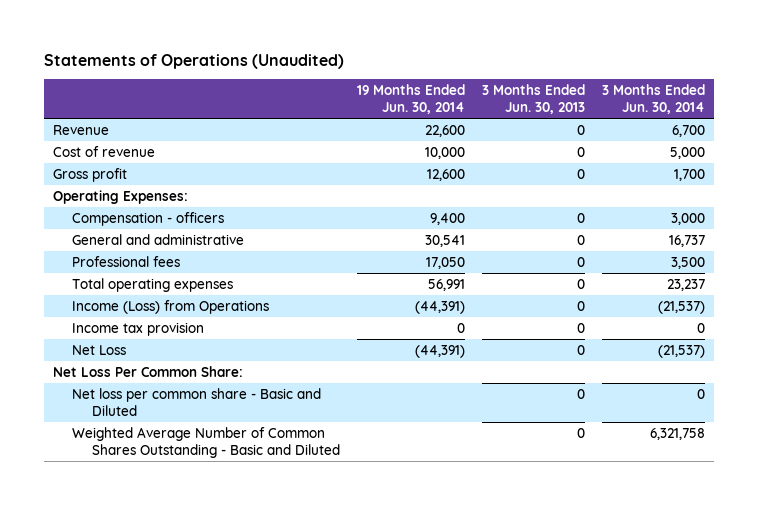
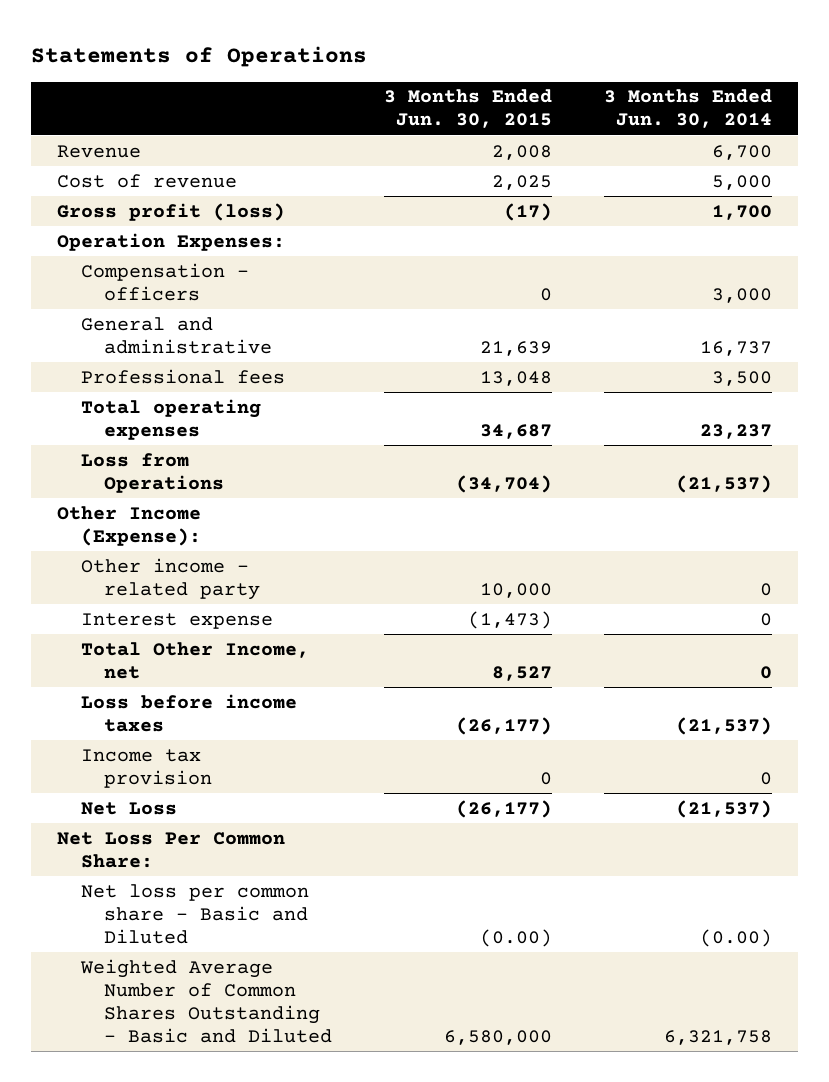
[44,53,345,69] Statements of Operations (Unaudited) -> [30,45,367,67] Statements of Operations
[356,84,465,115] 19 Months Ended Jun. 30, 2014 -> none
[482,84,586,115] 3 Months Ended Jun. 30, 2013 -> none
none -> [384,89,553,129] 3 Months Ended Jun. 30, 2015
[53,167,128,182] Gross profit -> [56,202,285,221] Gross profit (loss)
[53,189,189,204] Operating Expenses: -> [56,232,285,251] Operation Expenses:
[72,299,270,314] Income (Loss) from Operations -> [80,452,225,493] Loss from Operations
none -> [56,505,201,546] Other Income (Expense):
none -> [80,557,261,600] Other income - related party
none -> [80,612,273,629] Interest expense
none -> [80,641,309,679] Total Other Income, net
none -> [80,693,297,732] Loss before income taxes
[697,388,706,399] 0 -> [700,928,773,947] (0.00)

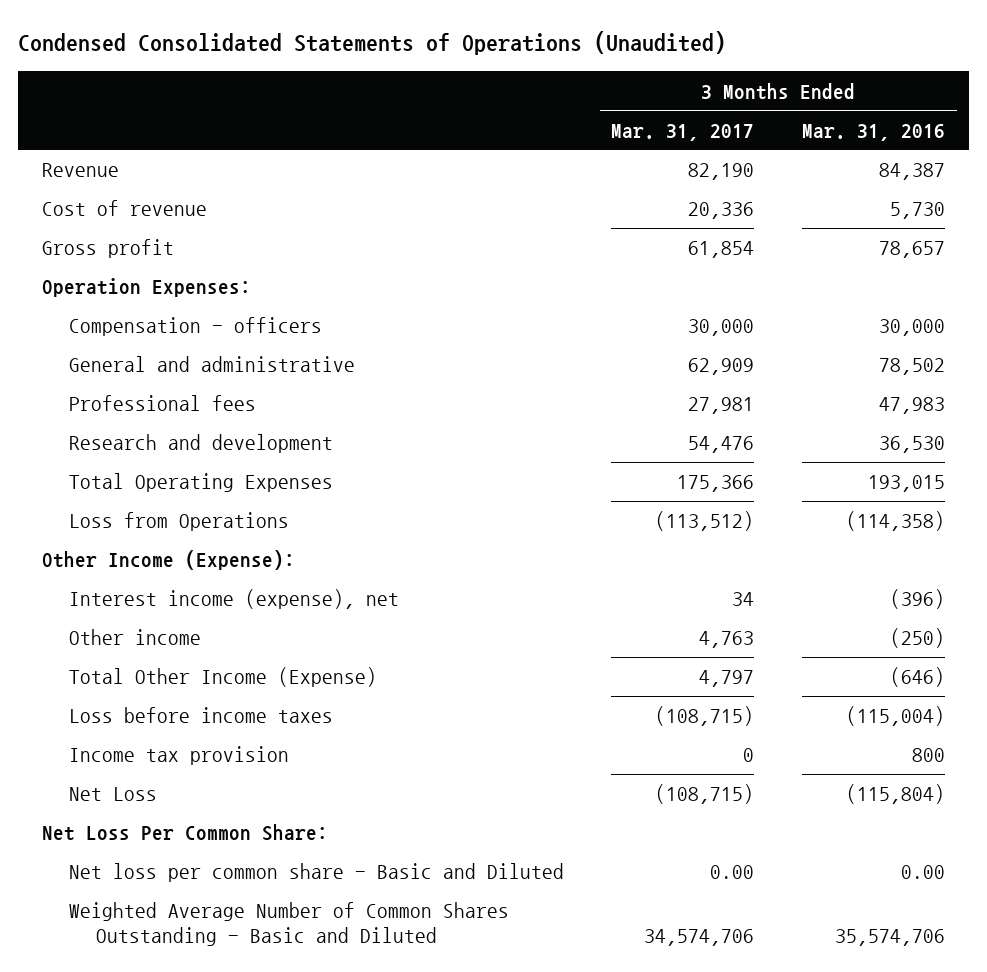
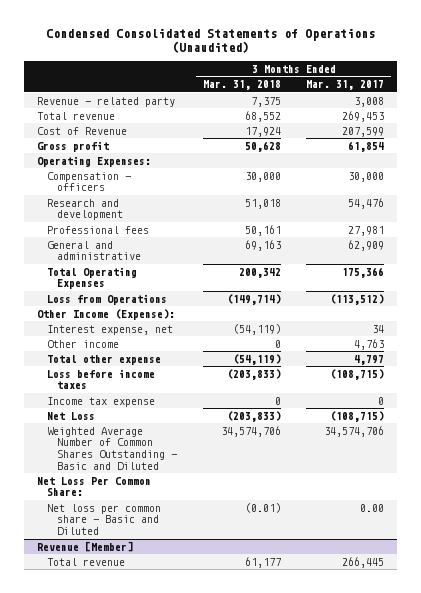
[802,123,946,141] Mar. 31, 2016 -> none
none -> [202,80,281,91] Mar. 31, 2018
none -> [36,96,175,107] Revenue - related party
[41,163,119,178] Revenue -> [36,111,115,120] Total revenue
[688,163,755,181] 82,190 -> [342,110,385,122] 269,453
[41,200,207,217] Cost of revenue -> [36,126,127,135] Cost of Revenue
[688,202,755,220] 20,336 -> [342,126,385,137] 207,599
[41,278,251,298] Operation Expenses: -> [36,155,151,167] Operating Expenses:
[68,395,256,412] Professional fees -> [46,225,149,234] Professional fees
[68,356,355,373] General and administrative -> [46,240,142,261] General and administrative
[68,589,399,610] Interest income (expense), net -> [46,324,173,335] Interest expense, net
[68,667,377,688] Total Other Income (Expense) -> [46,354,161,365] Total other expense
[68,746,289,766] Income tax provision -> [46,396,155,407] Income tax expense
[68,902,509,946] Weighted Average Number of Common Shares Outstanding - Basic and Diluted -> [46,426,178,470] Weighted Average Number of Common Shares Outstanding - Basic and Diluted
none -> [36,540,133,552] Revenue [Member]
none -> [46,557,125,566] Total revenue

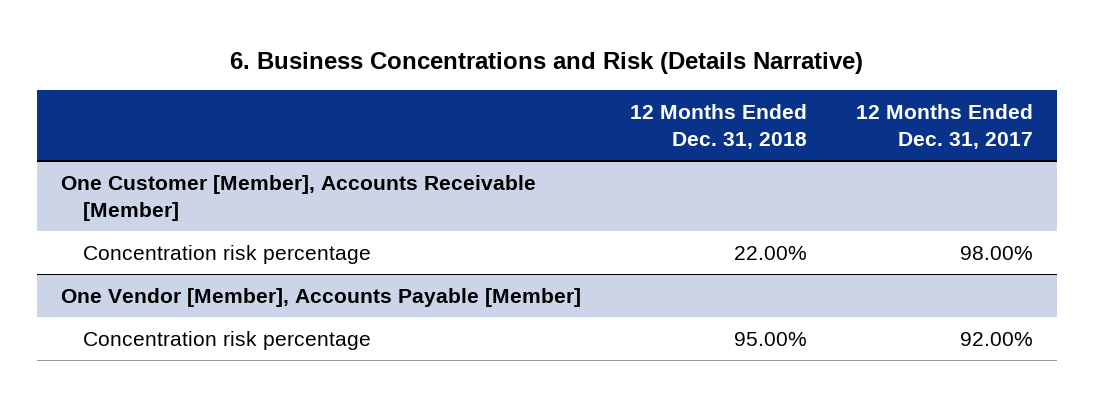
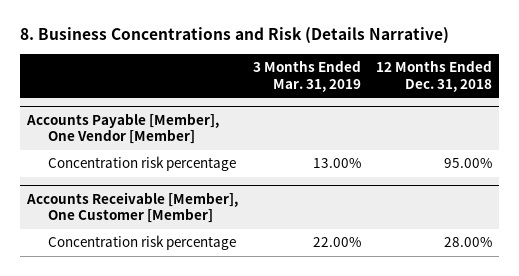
[230,52,864,75] 6. Business Concentrations and Risk (Details Narrative) -> [19,27,449,45] 8. Business Concentrations and Risk (Details Narrative)
[855,103,1033,149] 12 Months Ended Dec. 31, 2017 -> none
none -> [252,60,361,92] 3 Months Ended Mar. 31, 2019
[61,174,537,221] One Customer [Member], Accounts Receivable [Member] -> none
[82,244,371,264] Concentration risk percentage -> none
[61,287,582,307] One Vendor [Member], Accounts Payable [Member] -> [26,112,220,145] Accounts Payable [Member], One Vendor [Member]
none -> [26,191,239,224] Accounts Receivable [Member], One Customer [Member]
none -> [47,235,236,251] Concentration risk percentage

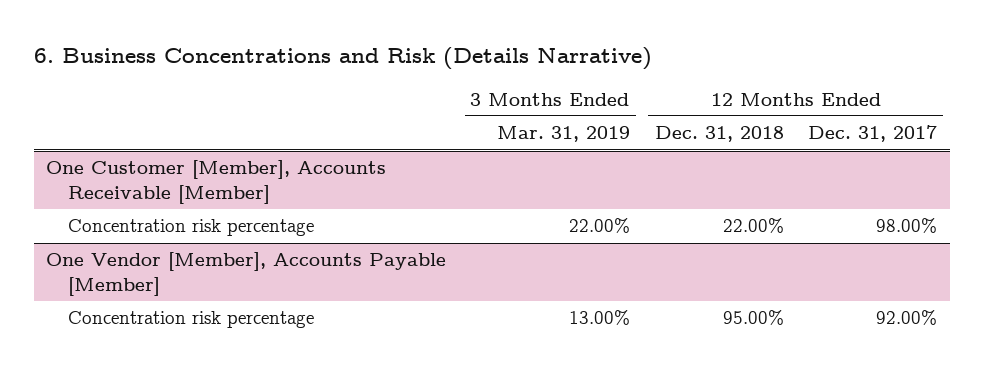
[19,27,449,45] 8. Business Concentrations and Risk (Details Narrative) -> [33,47,652,71] 6. Business Concentrations and Risk (Details Narrative)
none -> [808,125,938,143] Dec. 31, 2017
none -> [46,160,387,205] One Customer [Member], Accounts Receivable [Member]
none -> [67,219,314,237] Concentration risk percentage
[26,112,220,145] Accounts Payable [Member], One Vendor [Member] -> [46,252,447,297] One Vendor [Member], Accounts Payable [Member]
[26,191,239,224] Accounts Receivable [Member], One Customer [Member] -> none
[47,235,236,251] Concentration risk percentage -> none

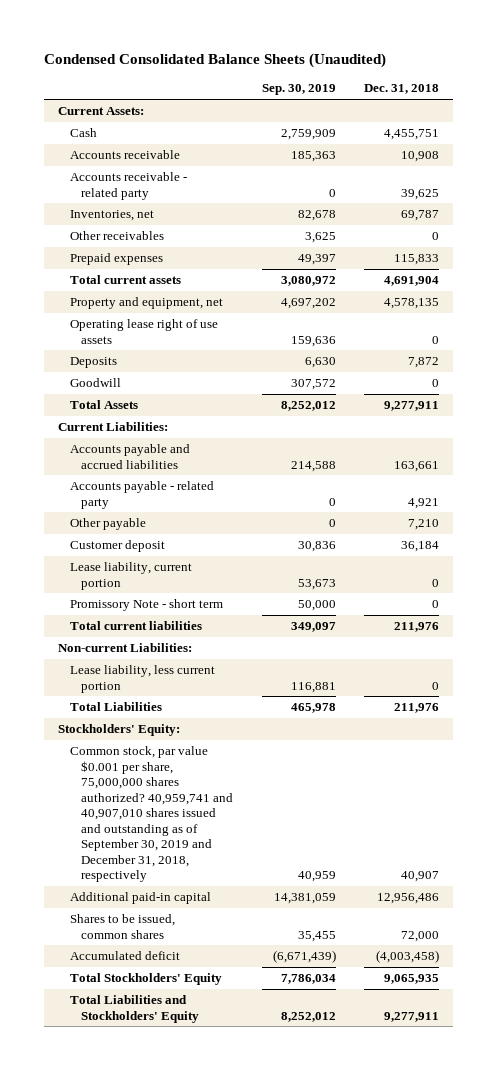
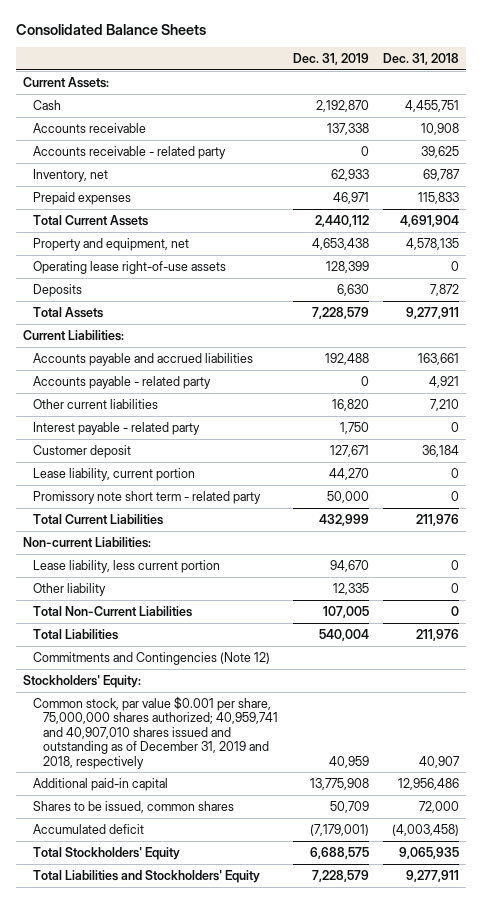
[43,53,386,69] Condensed Consolidated Balance Sheets (Unaudited) -> [15,23,206,35] Consolidated Balance Sheets
[261,84,336,96] Sep. 30, 2019 -> none
none -> [292,53,369,66] Dec. 31, 2019
[69,231,164,241] Other receivables -> none
[69,210,154,222] Inventories, net -> [33,168,109,182] Inventory, net
[69,275,181,285] Total current assets -> [33,214,149,226] Total Current Assets
[69,319,218,344] Operating lease right of use assets -> [33,260,227,274] Operating lease right-of-use assets
[69,378,121,388] Goodwill -> none
[69,518,146,531] Other payable -> [33,398,159,409] Other current liabilities
none -> [33,421,201,435] Interest payable - related party
[69,599,223,612] Promissory Note - short term -> [33,490,262,504] Promissory note short term - related party
[69,621,202,631] Total current liabilities -> [33,513,164,525] Total Current Liabilities
none -> [33,582,107,596] Other liability
none -> [33,605,193,617] Total Non-Current Liabilities
none -> [33,651,271,665] Commitments and Contingencies (Note 12)
[69,746,234,883] Common stock, par value $0.001 per share, 75,000,000 shares authorized? 40,959,741 and 40,907,010 shares issued and outstanding as of September 30, 2019 and December 31, 2018, respectively -> [33,695,279,769] Common stock, par value $0.001 per share, 75,000,000 shares authorized; 40,959,741 and 40,907,010 shares issued and outstanding as of December 31, 2019 and 2018, respectively

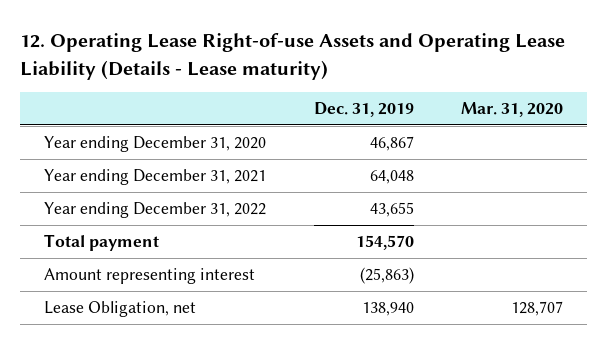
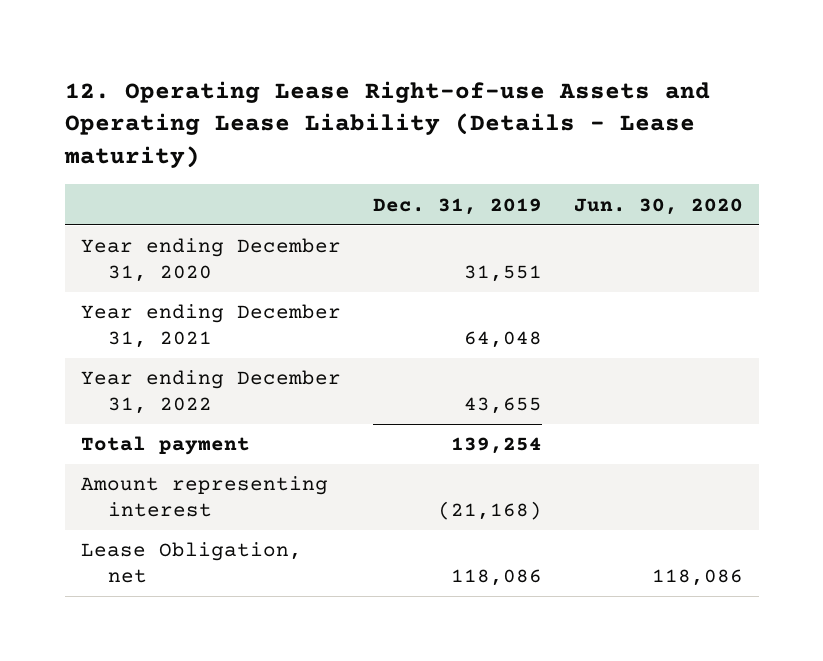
[461,102,564,118] Mar. 31, 2020 -> none
none -> [573,197,743,215] Jun. 30, 2020
[369,136,414,152] 46,867 -> [463,265,542,283] 31,551
[355,235,414,251] 154,570 -> [450,437,542,455] 139,254
[359,267,414,285] (25,863) -> [437,501,542,521] (21,168)
[361,302,414,317] 138,940 -> [450,569,542,587] 118,086

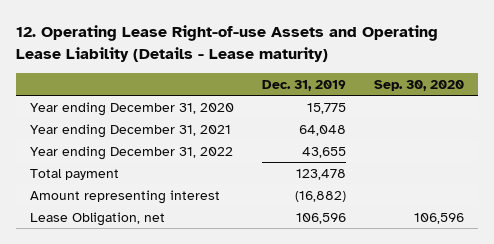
[573,197,743,215] Jun. 30, 2020 -> none
none -> [373,79,464,91] Sep. 30, 2020
[463,265,542,283] 31,551 -> [306,102,346,114] 15,775
[450,437,542,455] 139,254 -> [295,168,346,180] 123,478
[437,501,542,521] (21,168) -> [294,190,346,202] (16,882)
[450,569,542,587] 118,086 -> [295,212,346,224] 106,596

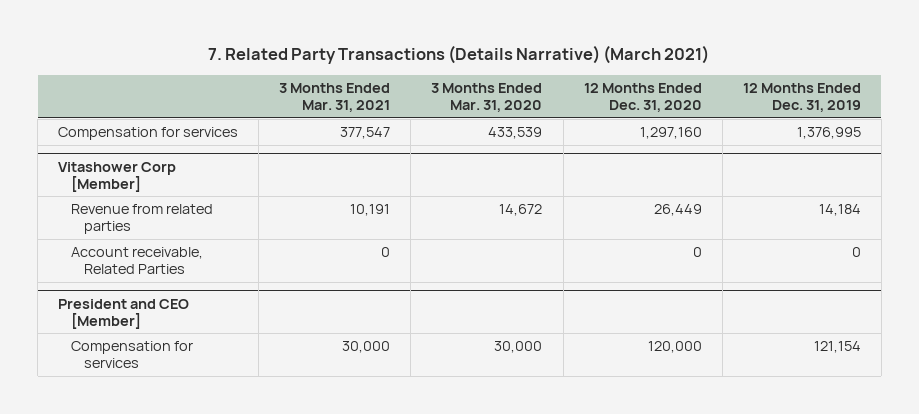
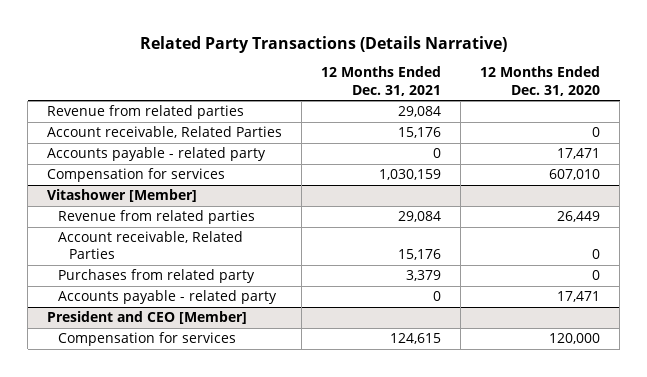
[208,45,710,65] 7. Related Party Transactions (Details Narrative) (March 2021) -> [139,35,507,53] Related Party Transactions (Details Narrative)
[279,83,391,113] 3 Months Ended Mar. 31, 2021 -> none
[431,83,543,113] 3 Months Ended Mar. 31, 2020 -> none
[742,83,861,113] 12 Months Ended Dec. 31, 2019 -> none
none -> [321,66,442,96] 12 Months Ended Dec. 31, 2021
none -> [47,105,245,120] Revenue from related parties
none -> [47,126,283,139] Account receivable, Related Parties
none -> [47,147,267,162] Accounts payable - related party
[639,127,702,140] 1,297,160 -> [549,169,601,181] 607,010
[58,161,177,192] Vitashower Corp [Member] -> [47,189,198,203] Vitashower [Member]
none -> [58,269,256,284] Purchases from related party
none -> [58,290,278,305] Accounts payable - related party

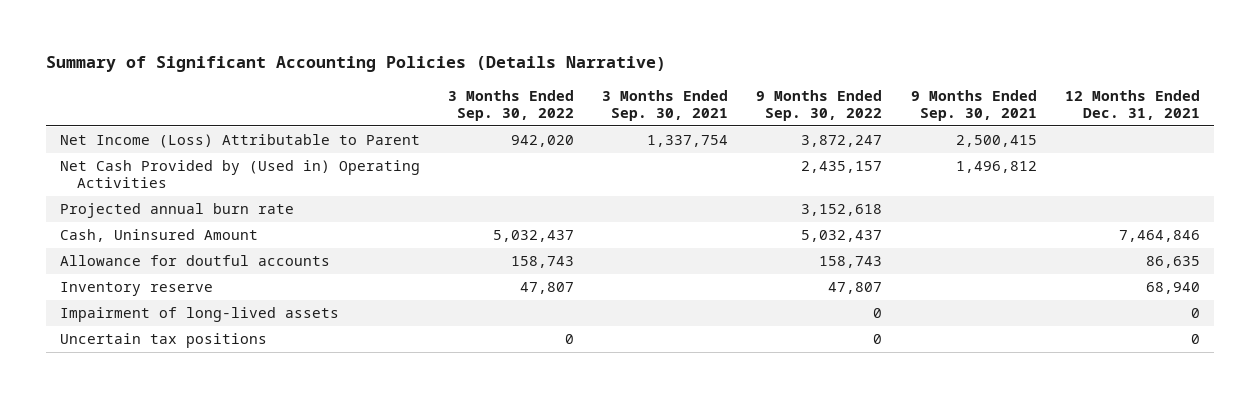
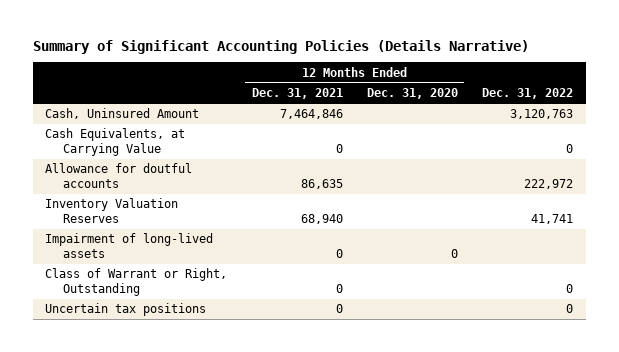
[448,89,575,122] 3 Months Ended Sep. 30, 2022 -> none
[602,89,729,122] 3 Months Ended Sep. 30, 2021 -> none
[756,89,883,122] 9 Months Ended Sep. 30, 2022 -> none
[910,89,1037,122] 9 Months Ended Sep. 30, 2021 -> none
none -> [367,88,459,100] Dec. 31, 2020
none -> [482,88,574,100] Dec. 31, 2022
[60,134,421,149] Net Income (Loss) Attributable to Parent -> none
[60,160,421,189] Net Cash Provided by (Used in) Operating Activities -> none
[60,203,295,219] Projected annual burn rate -> none
none -> [45,128,186,156] Cash Equivalents, at Carrying Value
[60,282,214,297] Inventory reserve -> [45,198,179,223] Inventory Valuation Reserves
none -> [45,268,228,296] Class of Warrant or Right, Outstanding

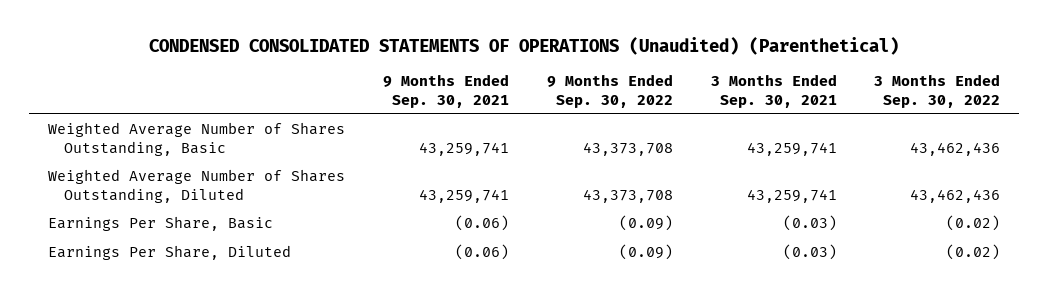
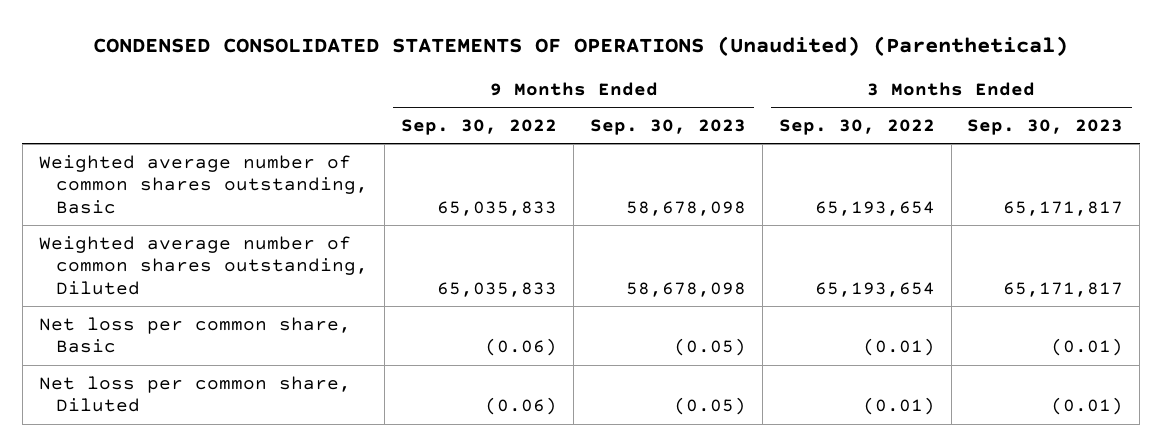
[383,74,510,108] 9 Months Ended Sep. 30, 2021 -> none
[710,74,837,108] 3 Months Ended Sep. 30, 2021 -> none
none -> [589,119,746,136] Sep. 30, 2023
none -> [967,119,1124,136] Sep. 30, 2023
[48,122,346,156] Weighted Average Number of Shares Outstanding, Basic -> [38,154,369,215] Weighted average number of common shares outstanding, Basic
[582,141,673,156] 43,373,708 -> [437,201,558,217] 65,035,833
[910,141,1001,156] 43,462,436 -> [814,201,935,217] 65,193,654
[48,169,346,203] Weighted Average Number of Shares Outstanding, Diluted -> [38,235,369,296] Weighted average number of common shares outstanding, Diluted
[582,188,673,203] 43,373,708 -> [437,282,558,298] 65,035,833
[910,188,1001,203] 43,462,436 -> [814,282,935,298] 65,193,654
[48,216,274,232] Earnings Per Share, Basic -> [38,316,351,354] Net loss per common share, Basic
[618,215,673,232] (0.09) -> [485,338,558,357] (0.06)
[946,215,1001,232] (0.02) -> [862,338,935,357] (0.01)
[48,245,292,261] Earnings Per Share, Diluted -> [38,375,351,413] Net loss per common share, Diluted
[618,244,673,261] (0.09) -> [485,397,558,416] (0.06)
[946,244,1001,261] (0.02) -> [862,397,935,416] (0.01)

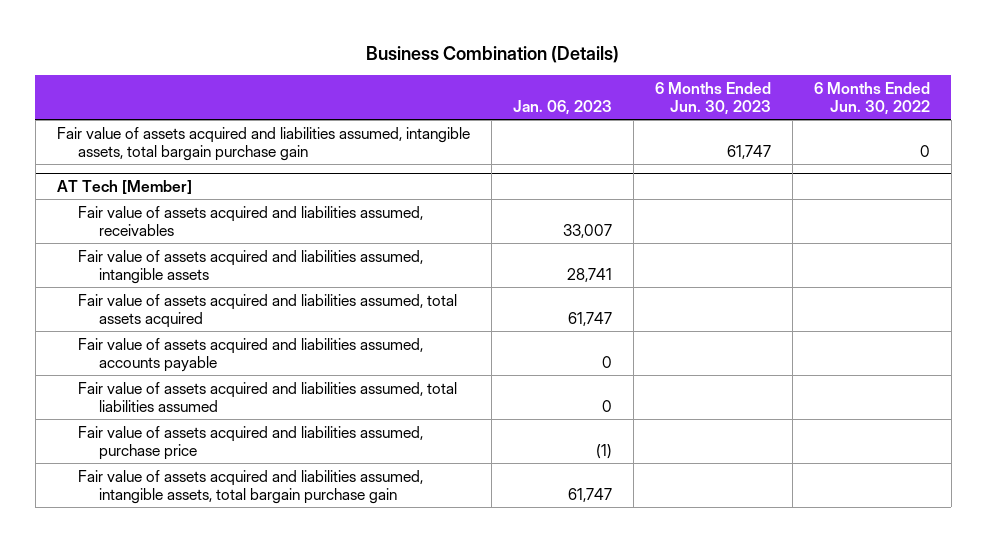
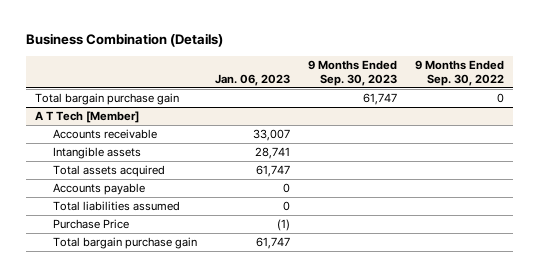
[654,81,771,115] 6 Months Ended Jun. 30, 2023 -> none
[813,81,930,115] 6 Months Ended Jun. 30, 2022 -> none
none -> [307,60,397,86] 9 Months Ended Sep. 30, 2023
none -> [414,60,504,86] 9 Months Ended Sep. 30, 2022
[56,126,470,161] Fair value of assets acquired and liabilities assumed, intangible assets, total bargain purchase gain -> [35,93,180,106] Total bargain purchase gain
[56,179,192,194] AT Tech [Member] -> [35,111,140,124] A T Tech [Member]
[77,205,423,236] Fair value of assets acquired and liabilities assumed, receivables -> [52,129,157,140] Accounts receivable
[77,249,423,284] Fair value of assets acquired and liabilities assumed, intangible assets -> [52,147,141,160] Intangible assets
[77,293,457,328] Fair value of assets acquired and liabilities assumed, total assets acquired -> [52,165,165,178] Total assets acquired
[77,337,423,372] Fair value of assets acquired and liabilities assumed, accounts payable -> [52,183,145,196] Accounts payable
[77,381,457,412] Fair value of assets acquired and liabilities assumed, total liabilities assumed -> [52,201,180,212] Total liabilities assumed
[77,425,423,460] Fair value of assets acquired and liabilities assumed, purchase price -> [52,219,129,230] Purchase Price
[77,469,423,504] Fair value of assets acquired and liabilities assumed, intangible assets, total bargain purchase gain -> [52,237,197,250] Total bargain purchase gain

